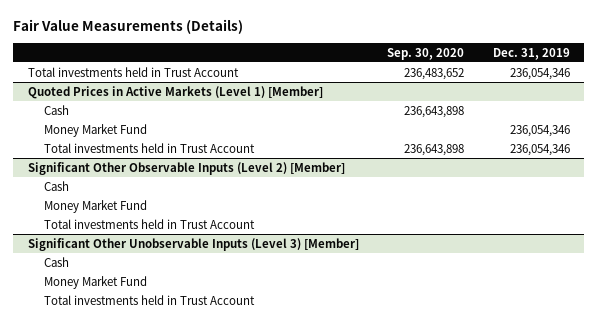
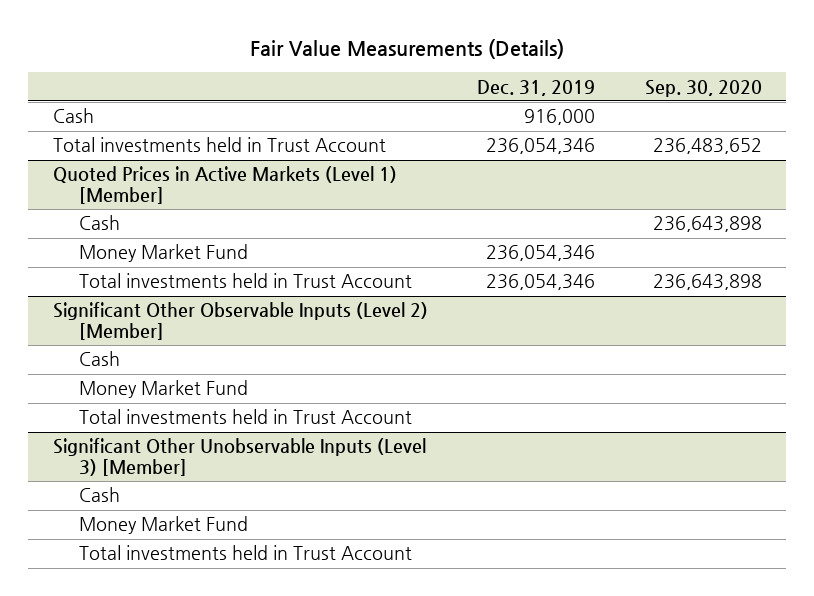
none -> [52,108,94,124] Cash

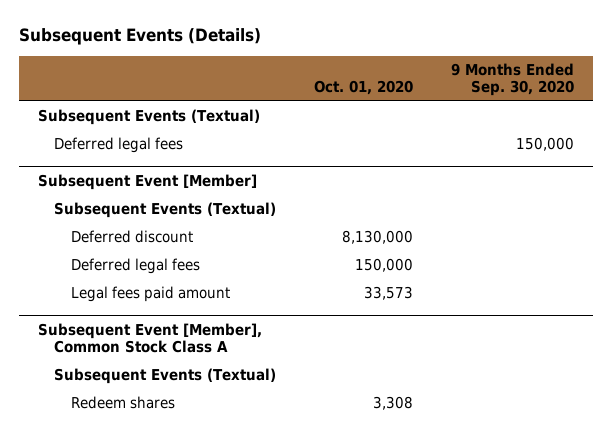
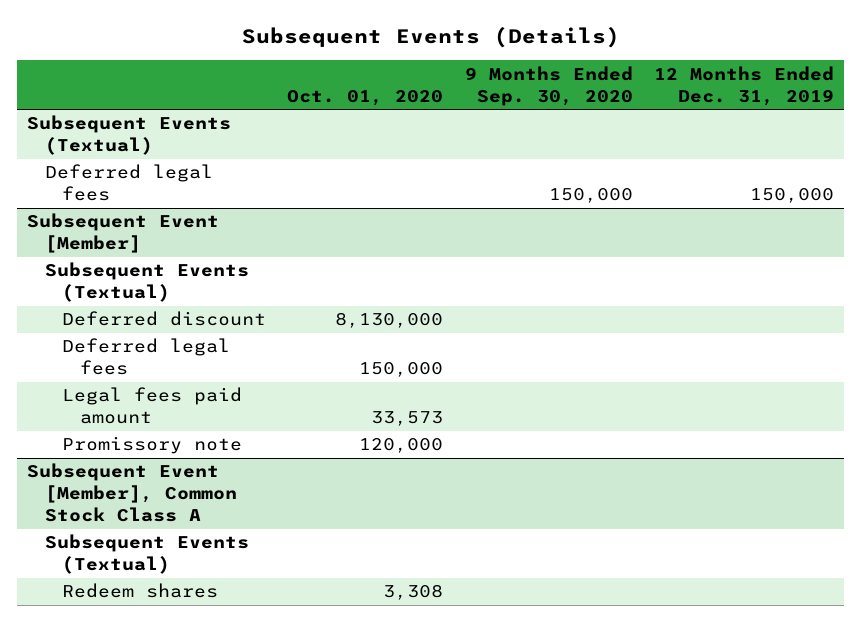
none -> [653,65,834,106] 12 Months Ended Dec. 31, 2019
none -> [62,436,243,455] Promissory note

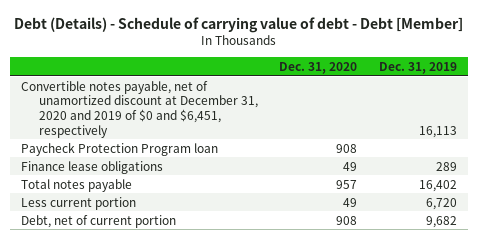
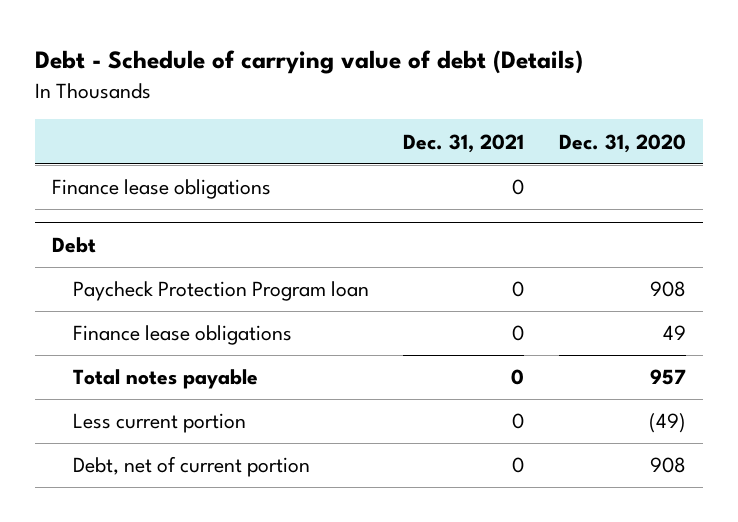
[14,17,464,34] Debt (Details) - Schedule of carrying value of debt - Debt [Member] -> [34,50,583,75] Debt - Schedule of carrying value of debt (Details)
[379,62,458,75] Dec. 31, 2019 -> none
none -> [403,133,525,153] Dec. 31, 2021
[21,80,258,138] Convertible notes payable, net of unamortized discount at December 31, 2020 and 2019 of $0 and $6,451, respectively -> none
none -> [52,179,272,200] Finance lease obligations
none -> [52,236,97,253] Debt
[343,197,358,207] 49 -> [648,413,686,434] (49)

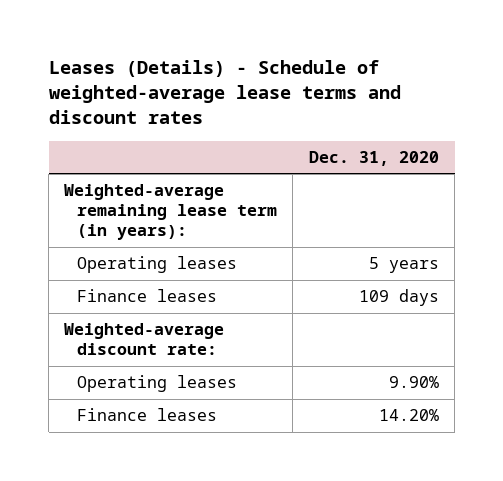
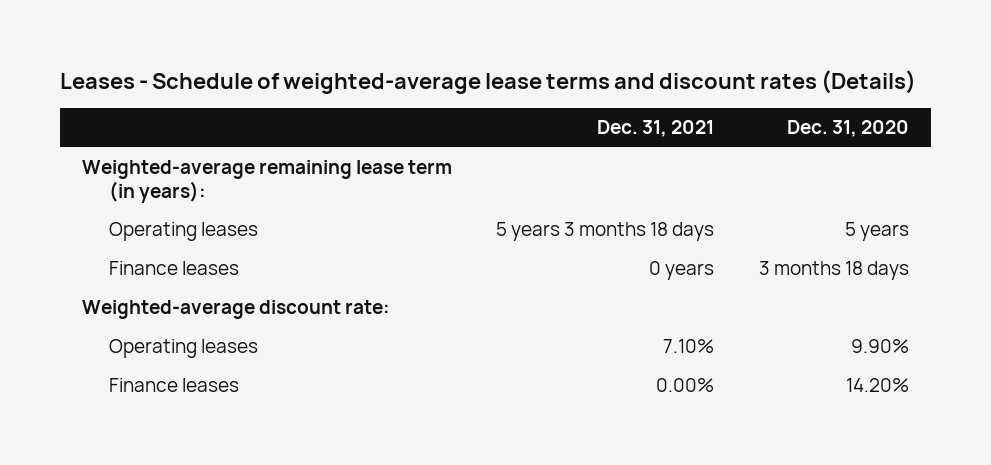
[48,59,401,125] Leases (Details) - Schedule of weighted-average lease terms and discount rates -> [59,70,916,95] Leases - Schedule of weighted-average lease terms and discount rates (Details)
none -> [597,120,715,138] Dec. 31, 2021
[358,289,439,307] 109 days -> [759,261,910,281] 3 months 18 days

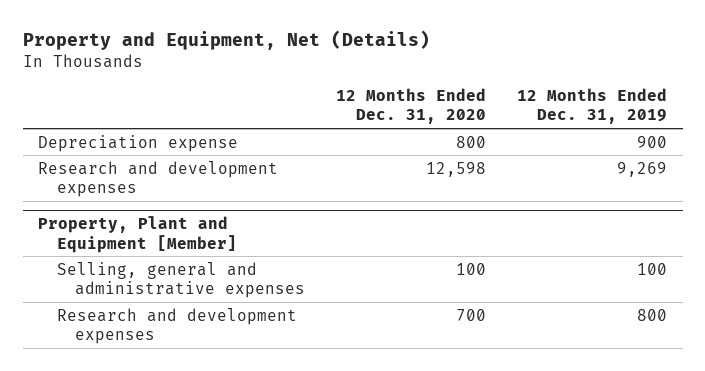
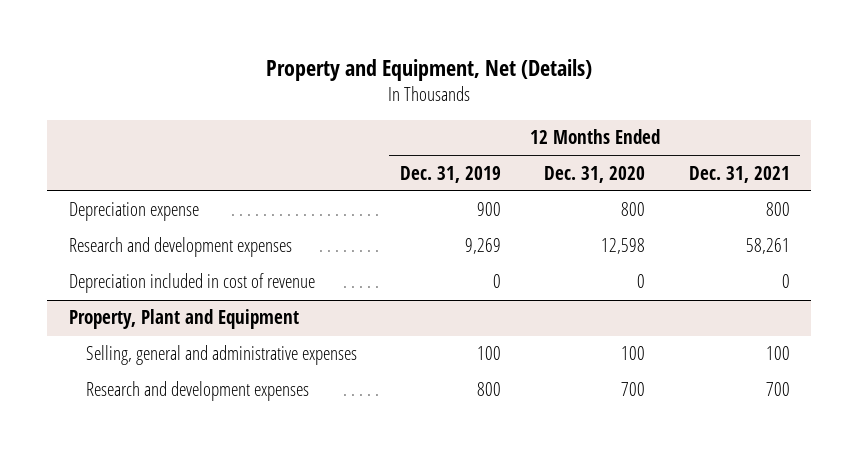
none -> [688,165,790,183] Dec. 31, 2021
none -> [68,273,315,294] Depreciation included in cost of revenue
[38,216,237,253] Property, Plant and Equipment [Member] -> [68,309,299,330] Property, Plant and Equipment

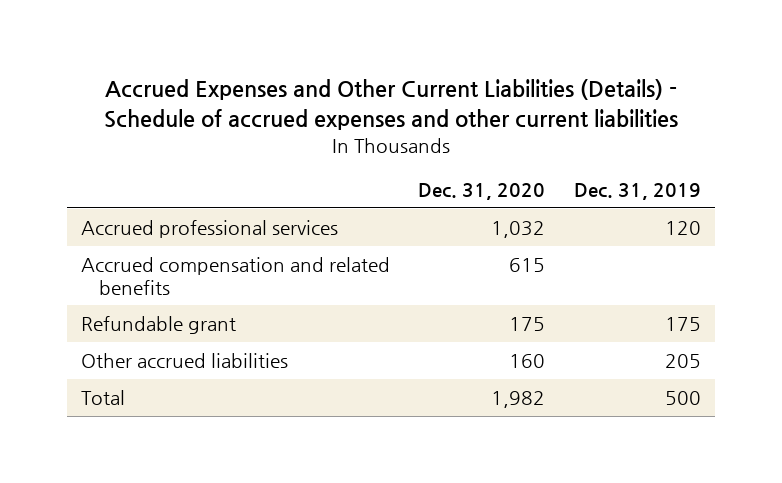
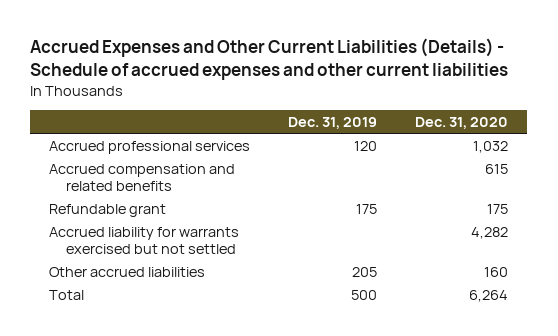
none -> [49,226,240,255] Accrued liability for warrants exercised but not settled
[491,391,546,409] 1,982 -> [469,289,509,302] 6,264

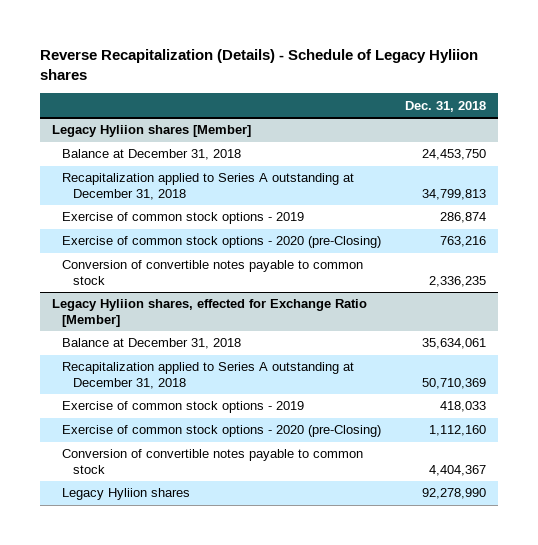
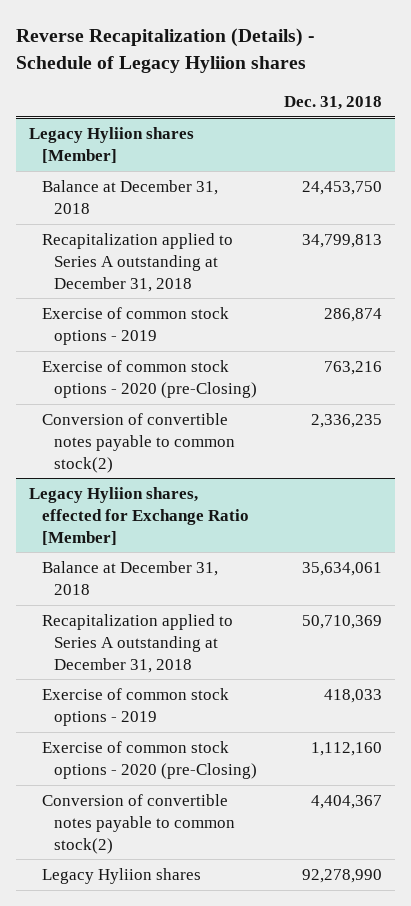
[62,260,364,285] Conversion of convertible notes payable to common stock -> [41,413,236,473] Conversion of convertible notes payable to common stock(2)
[62,449,364,474] Conversion of convertible notes payable to common stock -> [41,794,236,854] Conversion of convertible notes payable to common stock(2)

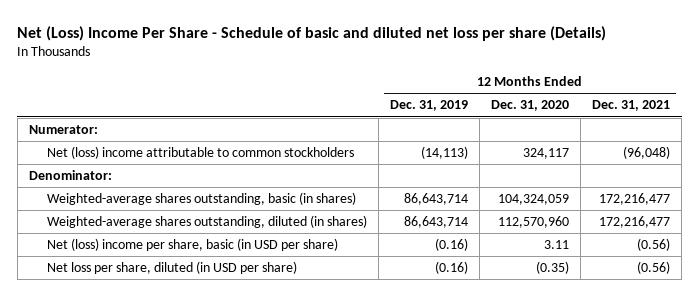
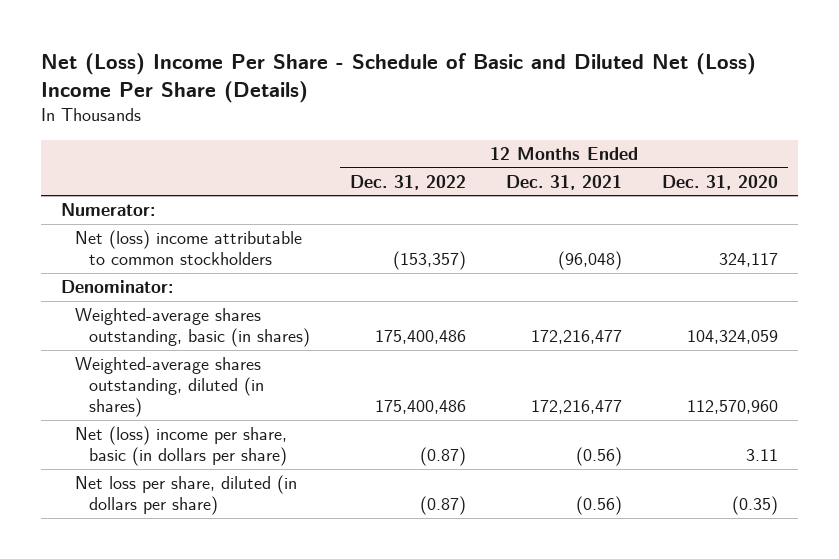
[17,26,607,42] Net (Loss) Income Per Share - Schedule of basic and diluted net loss per share (Details) -> [40,52,756,103] Net (Loss) Income Per Share - Schedule of Basic and Diluted Net (Loss) Income Per Share (Details)
[389,100,468,112] Dec. 31, 2019 -> none
none -> [350,174,467,190] Dec. 31, 2022
[46,238,338,252] Net (loss) income per share, basic (in USD per share) -> [74,426,288,467] Net (loss) income per share, basic (in dollars per share)
[46,261,297,275] Net loss per share, diluted (in USD per share) -> [74,475,297,516] Net loss per share, diluted (in dollars per share)

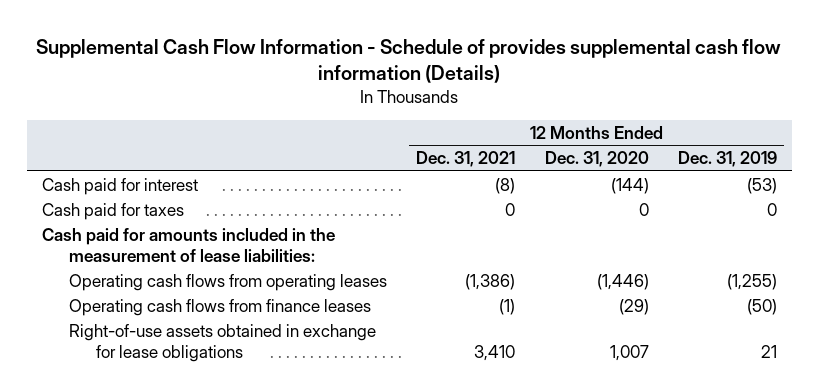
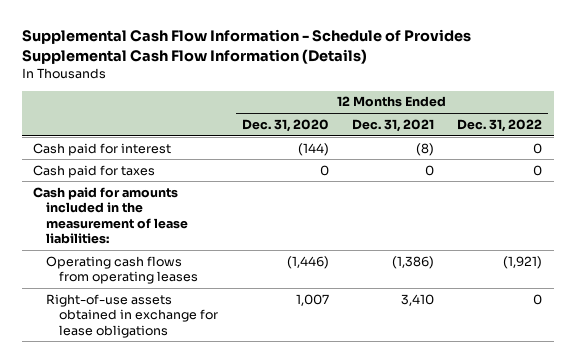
[36,38,782,84] Supplemental Cash Flow Information - Schedule of provides supplemental cash flow information (Details) -> [21,29,471,64] Supplemental Cash Flow Information - Schedule of Provides Supplemental Cash Flow Information (Details)
[678,151,778,168] Dec. 31, 2019 -> none
none -> [457,118,543,132] Dec. 31, 2022
[68,298,371,316] Operating cash flows from finance leases -> none

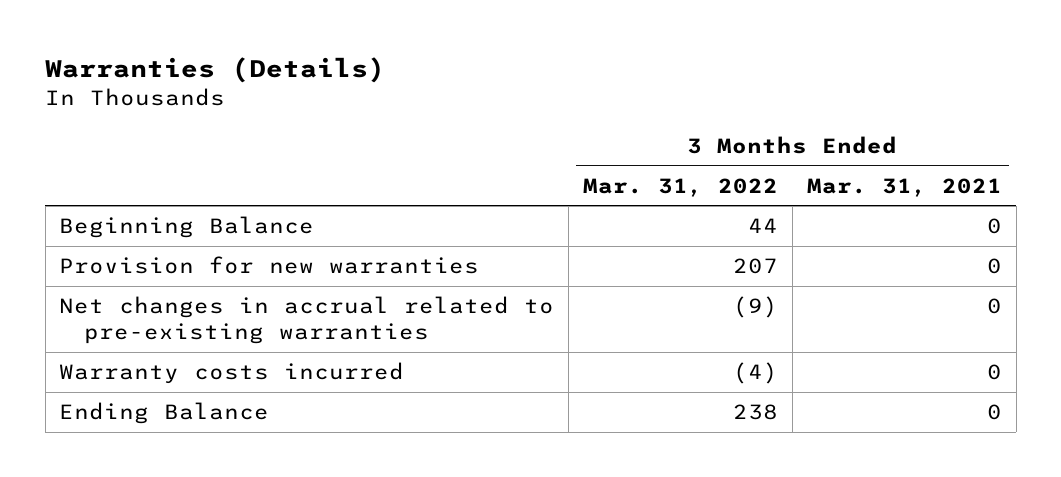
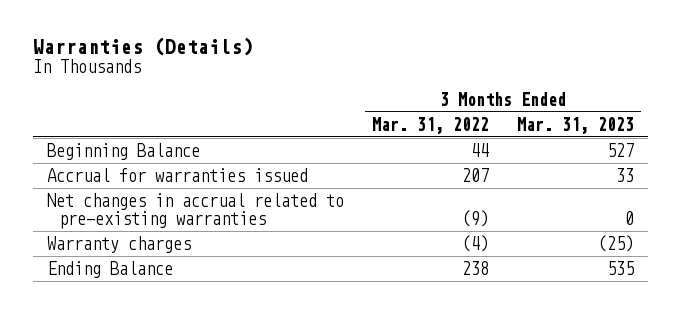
[806,177,1002,197] Mar. 31, 2021 -> none
none -> [516,116,634,134] Mar. 31, 2023
[59,256,480,275] Provision for new warranties -> [46,167,308,182] Accrual for warranties issued
[59,362,405,385] Warranty costs incurred -> [46,235,191,253] Warranty charges

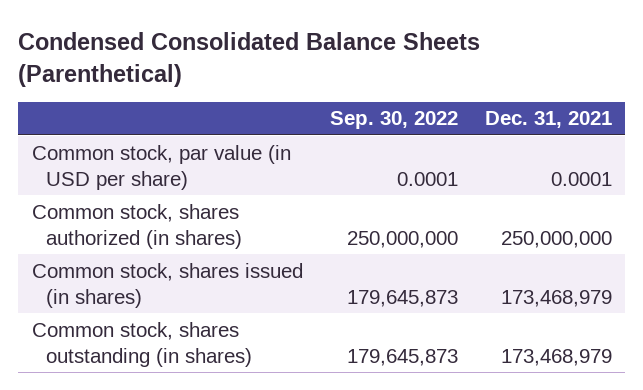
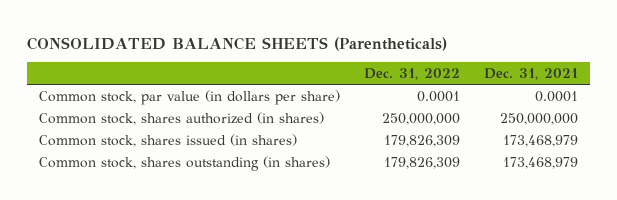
[18,31,481,87] Condensed Consolidated Balance Sheets (Parenthetical) -> [26,36,447,51] CONSOLIDATED BALANCE SHEETS (Parentheticals)
[329,111,458,130] Sep. 30, 2022 -> none
none -> [363,68,460,81] Dec. 31, 2022
[31,144,291,190] Common stock, par value (in USD per share) -> [38,89,340,105] Common stock, par value (in dollars per share)

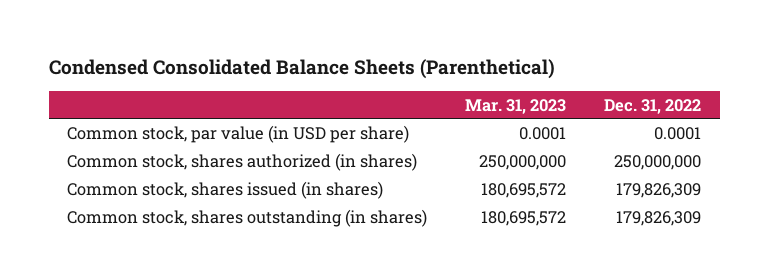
[26,36,447,51] CONSOLIDATED BALANCE SHEETS (Parentheticals) -> [48,59,555,80] Condensed Consolidated Balance Sheets (Parenthetical)
[483,68,578,81] Dec. 31, 2021 -> none
none -> [465,98,567,114] Mar. 31, 2023
[38,89,340,105] Common stock, par value (in dollars per share) -> [67,124,410,143] Common stock, par value (in USD per share)

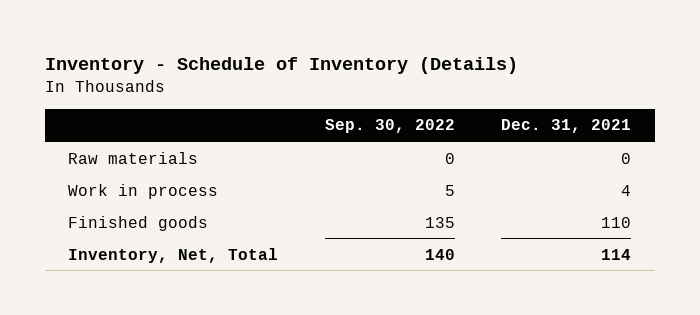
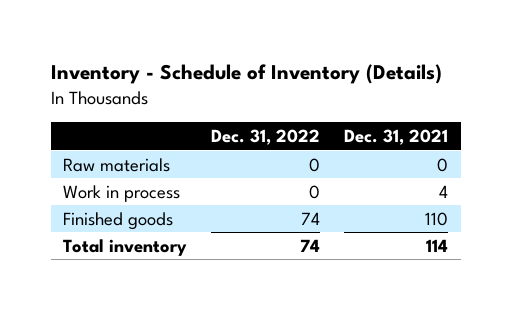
[324,119,455,134] Sep. 30, 2022 -> none
none -> [210,128,320,145] Dec. 31, 2022
[68,247,279,263] Inventory, Net, Total -> [63,238,188,256] Total inventory

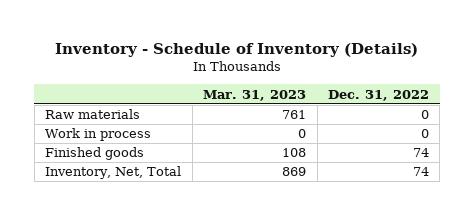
[344,128,449,145] Dec. 31, 2021 -> none
none -> [203,89,307,101] Mar. 31, 2023
[63,238,188,256] Total inventory -> [45,166,182,180] Inventory, Net, Total

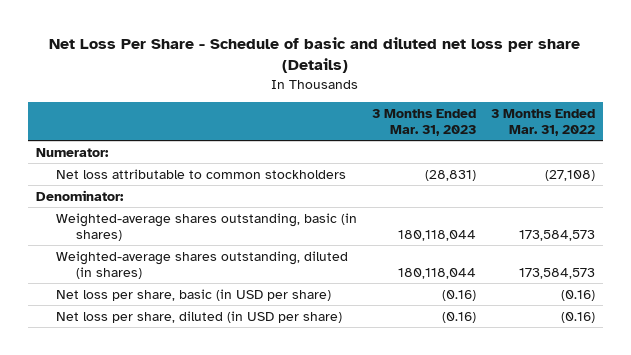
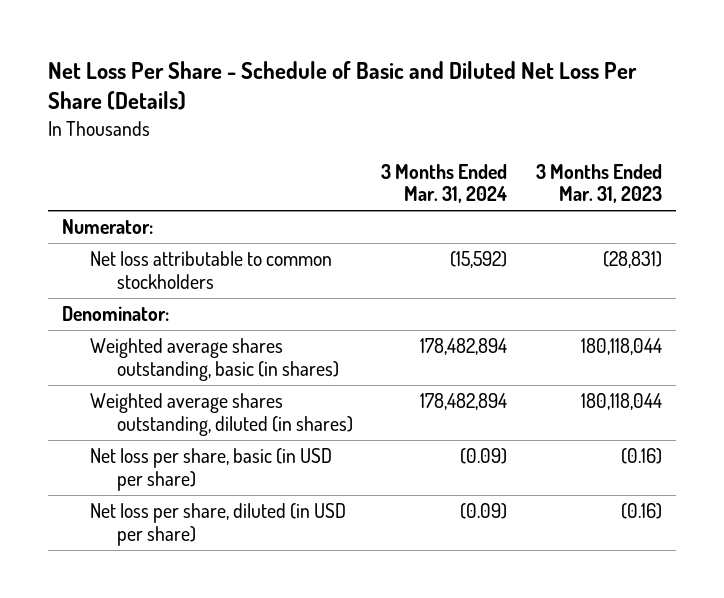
[49,37,581,74] Net Loss Per Share - Schedule of basic and diluted net loss per share (Details) -> [48,60,638,111] Net Loss Per Share - Schedule of Basic and Diluted Net Loss Per Share (Details)
[491,109,596,137] 3 Months Ended Mar. 31, 2022 -> none
none -> [381,163,508,204] 3 Months Ended Mar. 31, 2024
[55,212,357,241] Weighted-average shares outstanding, basic (in shares) -> [89,338,339,381] Weighted average shares outstanding, basic (in shares)
[55,250,348,279] Weighted-average shares outstanding, diluted (in shares) -> [89,393,353,436] Weighted average shares outstanding, diluted (in shares)

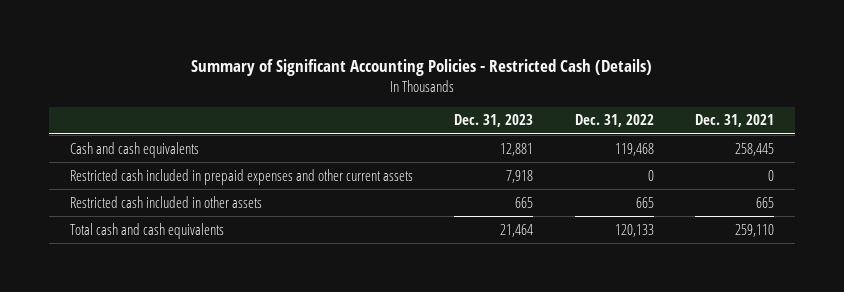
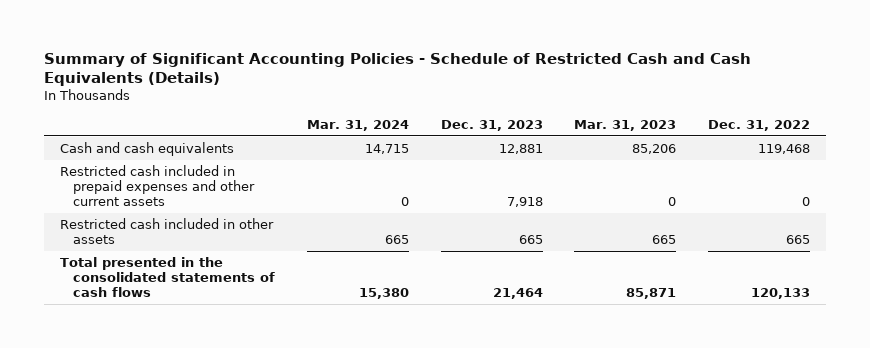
[190,59,652,77] Summary of Significant Accounting Policies - Restricted Cash (Details) -> [43,52,751,87] Summary of Significant Accounting Policies - Schedule of Restricted Cash and Cash Equivalents (Details)
[694,114,774,128] Dec. 31, 2021 -> none
none -> [306,120,409,132] Mar. 31, 2024
none -> [574,120,677,132] Mar. 31, 2023
[69,222,224,239] Total cash and cash equivalents -> [59,256,276,298] Total presented in the consolidated statements of cash flows

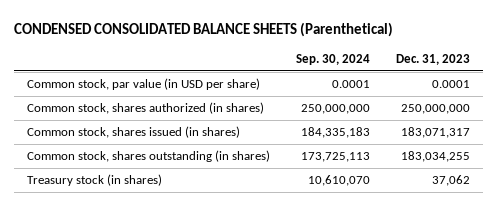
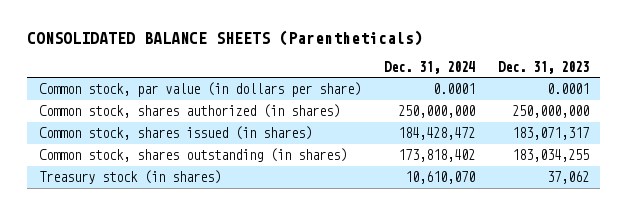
[14,22,394,38] CONDENSED CONSOLIDATED BALANCE SHEETS (Parenthetical) -> [27,30,424,47] CONSOLIDATED BALANCE SHEETS (Parentheticals)
[296,53,371,65] Sep. 30, 2024 -> none
none -> [383,60,475,74] Dec. 31, 2024
[27,78,261,91] Common stock, par value (in USD per share) -> [38,81,361,97] Common stock, par value (in dollars per share)

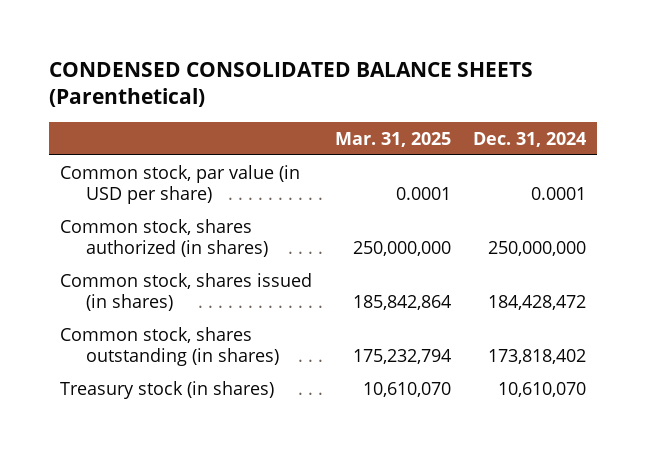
[27,30,424,47] CONSOLIDATED BALANCE SHEETS (Parentheticals) -> [49,61,534,108] CONDENSED CONSOLIDATED BALANCE SHEETS (Parenthetical)
[497,60,589,74] Dec. 31, 2023 -> none
none -> [334,131,451,147] Mar. 31, 2025
[38,81,361,97] Common stock, par value (in dollars per share) -> [60,164,301,204] Common stock, par value (in USD per share)

